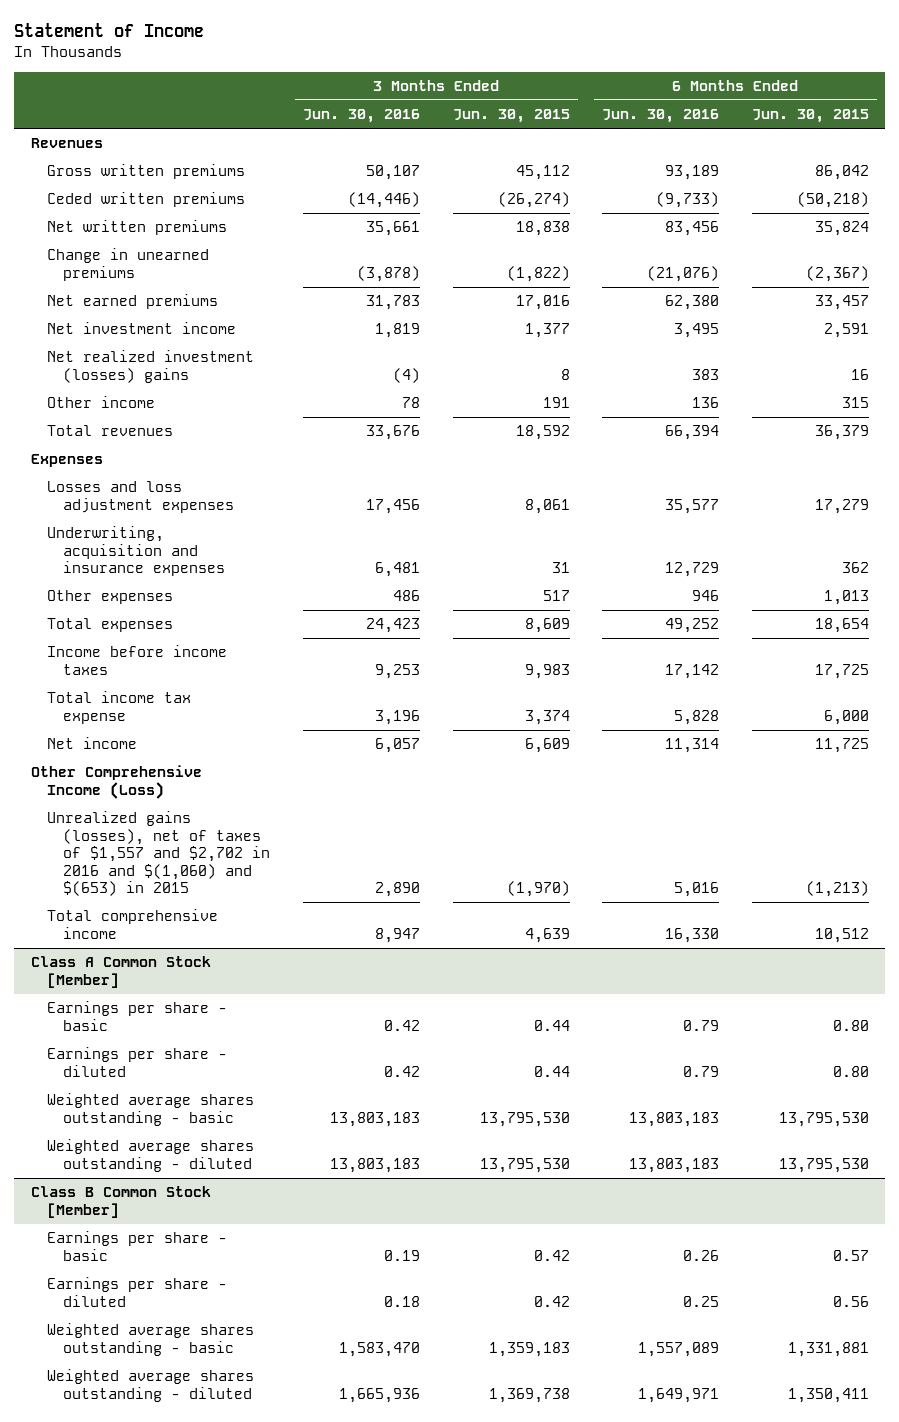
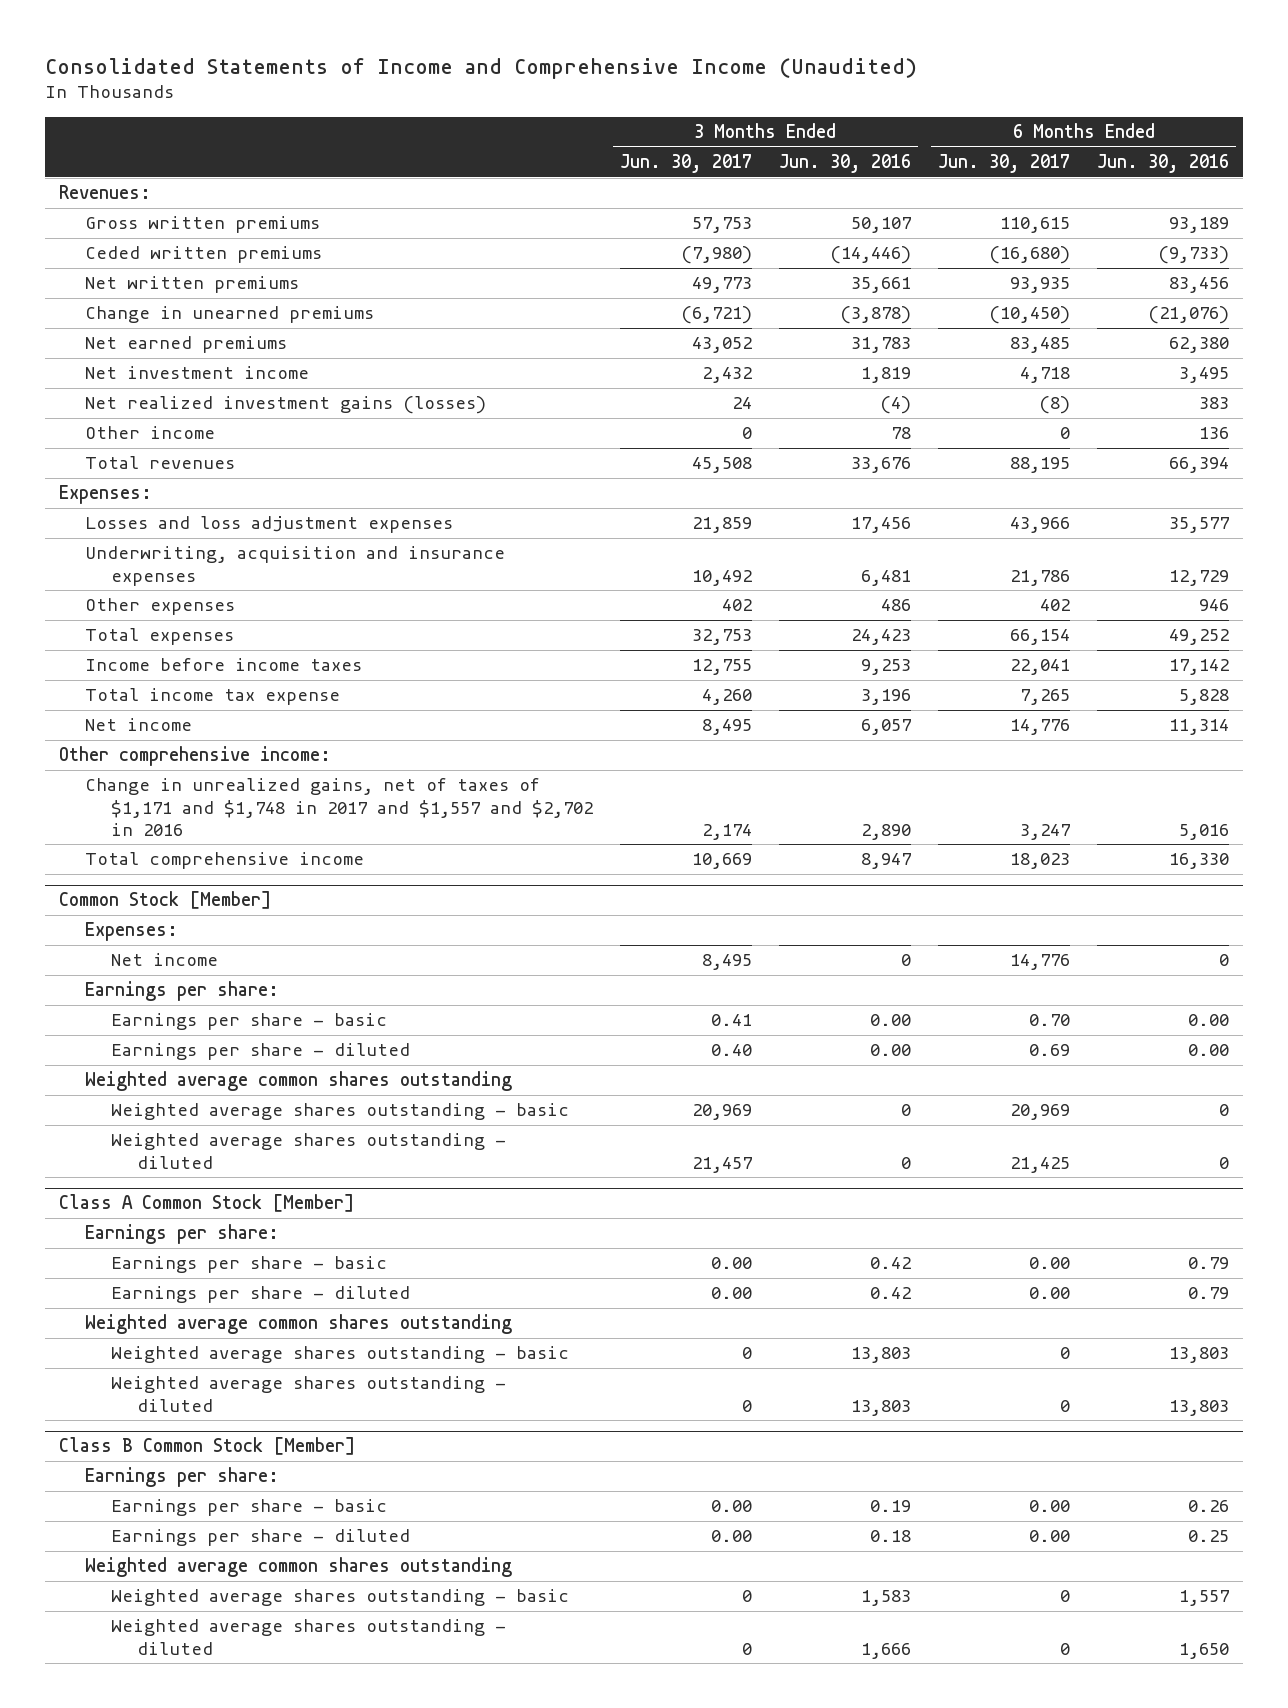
[14,23,205,38] Statement of Income -> [44,57,917,79] Consolidated Statements of Income and Comprehensive Income (Unaudited)
[452,109,570,124] Jun. 30, 2015 -> none
[751,109,869,124] Jun. 30, 2015 -> none
none -> [619,154,752,174] Jun. 30, 2017
none -> [938,154,1071,174] Jun. 30, 2017
[30,138,103,149] Revenues -> [58,185,151,200] Revenues:
[47,350,255,383] Net realized investment (losses) gains -> [84,396,486,415] Net realized investment gains (losses)
[30,454,103,468] Expenses -> [58,485,152,505] Expenses:
[30,765,202,799] Other Comprehensive Income (Loss) -> [58,746,331,767] Other comprehensive income:
[47,811,271,897] Unrealized gains (losses), net of taxes of $1,557 and $2,702 in 2016 and $(1,060) and $(653) in 2015 -> [84,778,593,836] Change in unrealized gains, net of taxes of $1,171 and $1,748 in 2017 and $1,557 and $2,702 in 2016
none -> [58,891,271,910] Common Stock [Member]
none -> [84,922,178,942] Expenses:
none -> [110,953,218,967] Net income
none -> [84,981,279,1002] Earnings per share:
none -> [110,1013,387,1031] Earnings per share - basic
none -> [110,1043,410,1061] Earnings per share - diluted
none -> [84,1071,512,1092] Weighted average common shares outstanding
none -> [110,1103,569,1121] Weighted average shares outstanding - basic
none -> [110,1133,506,1169] Weighted average shares outstanding - diluted
none -> [84,1224,279,1245] Earnings per share:
none -> [84,1314,512,1335] Weighted average common shares outstanding
[330,1111,421,1127] 13,803,183 -> [850,1347,911,1364] 13,803
[629,1111,720,1127] 13,803,183 -> [1169,1347,1230,1364] 13,803
[330,1157,421,1173] 13,803,183 -> [850,1399,911,1416] 13,803
[629,1157,720,1173] 13,803,183 -> [1169,1399,1230,1416] 13,803
none -> [84,1467,279,1488] Earnings per share:
none -> [84,1557,512,1578] Weighted average common shares outstanding
[339,1341,421,1357] 1,583,470 -> [860,1590,911,1607] 1,583
[638,1341,720,1357] 1,557,089 -> [1179,1590,1230,1607] 1,557
[339,1387,421,1403] 1,665,936 -> [860,1642,911,1659] 1,666
[638,1387,720,1403] 1,649,971 -> [1179,1642,1230,1659] 1,650

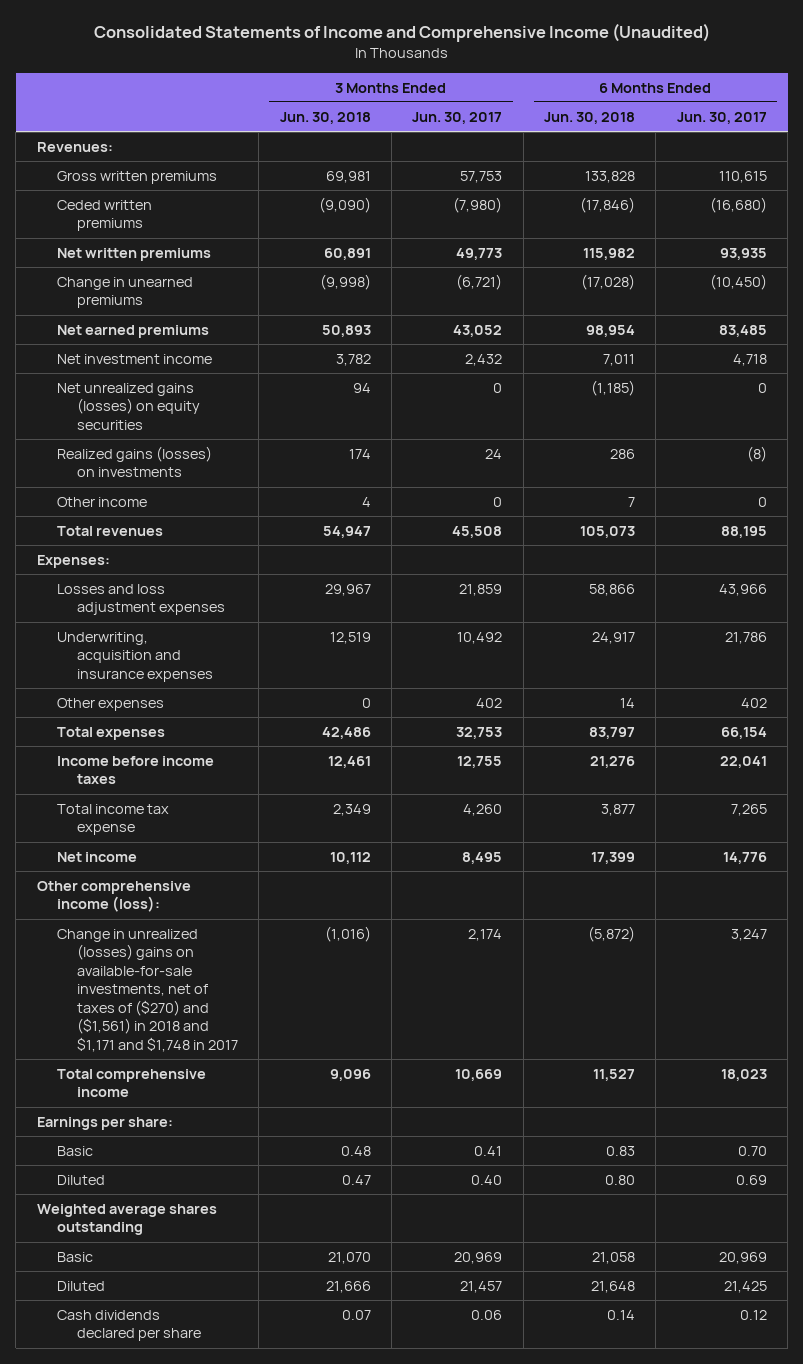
[778,154,911,174] Jun. 30, 2016 -> none
[1097,154,1230,174] Jun. 30, 2016 -> none
none -> [279,111,371,124] Jun. 30, 2018
none -> [544,111,636,124] Jun. 30, 2018
none -> [56,382,201,430] Net unrealized gains (losses) on equity securities
[84,396,486,415] Net realized investment gains (losses) -> [56,445,212,478] Realized gains (losses) on investments
[58,746,331,767] Other comprehensive income: -> [36,880,191,913] Other comprehensive income (loss):
[84,778,593,836] Change in unrealized gains, net of taxes of $1,171 and $1,748 in 2017 and $1,557 and $2,702 in 2016 -> [56,928,239,1052] Change in unrealized (losses) gains on available-for-sale investments, net of taxes of ($270) and ($1,561) in 2018 and $1,171 and $1,748 in 2017
[58,891,271,910] Common Stock [Member] -> none
[84,922,178,942] Expenses: -> none
[110,953,218,967] Net income -> none
[58,1194,354,1213] Class A Common Stock [Member] -> none
[84,1224,279,1245] Earnings per share: -> none
[110,1256,387,1274] Earnings per share - basic -> none
[110,1286,410,1304] Earnings per share - diluted -> none
[84,1314,512,1335] Weighted average common shares outstanding -> none
[110,1346,569,1364] Weighted average shares outstanding - basic -> none
[110,1376,506,1412] Weighted average shares outstanding - diluted -> none
[58,1437,355,1456] Class B Common Stock [Member] -> none
[84,1467,279,1488] Earnings per share: -> none
[110,1499,387,1517] Earnings per share - basic -> none
[110,1529,410,1547] Earnings per share - diluted -> none
[84,1557,512,1578] Weighted average common shares outstanding -> none
[110,1589,569,1607] Weighted average shares outstanding - basic -> none
[110,1619,506,1655] Weighted average shares outstanding - diluted -> none
[110,1013,387,1031] Earnings per share - basic -> [56,1145,93,1156] Basic
[110,1043,410,1061] Earnings per share - diluted -> [56,1174,105,1185] Diluted
[84,1071,512,1092] Weighted average common shares outstanding -> [36,1203,217,1236] Weighted average shares outstanding
[110,1103,569,1121] Weighted average shares outstanding - basic -> [56,1251,93,1262] Basic
[110,1133,506,1169] Weighted average shares outstanding - diluted -> [56,1280,105,1291] Diluted
none -> [56,1309,202,1342] Cash dividends declared per share

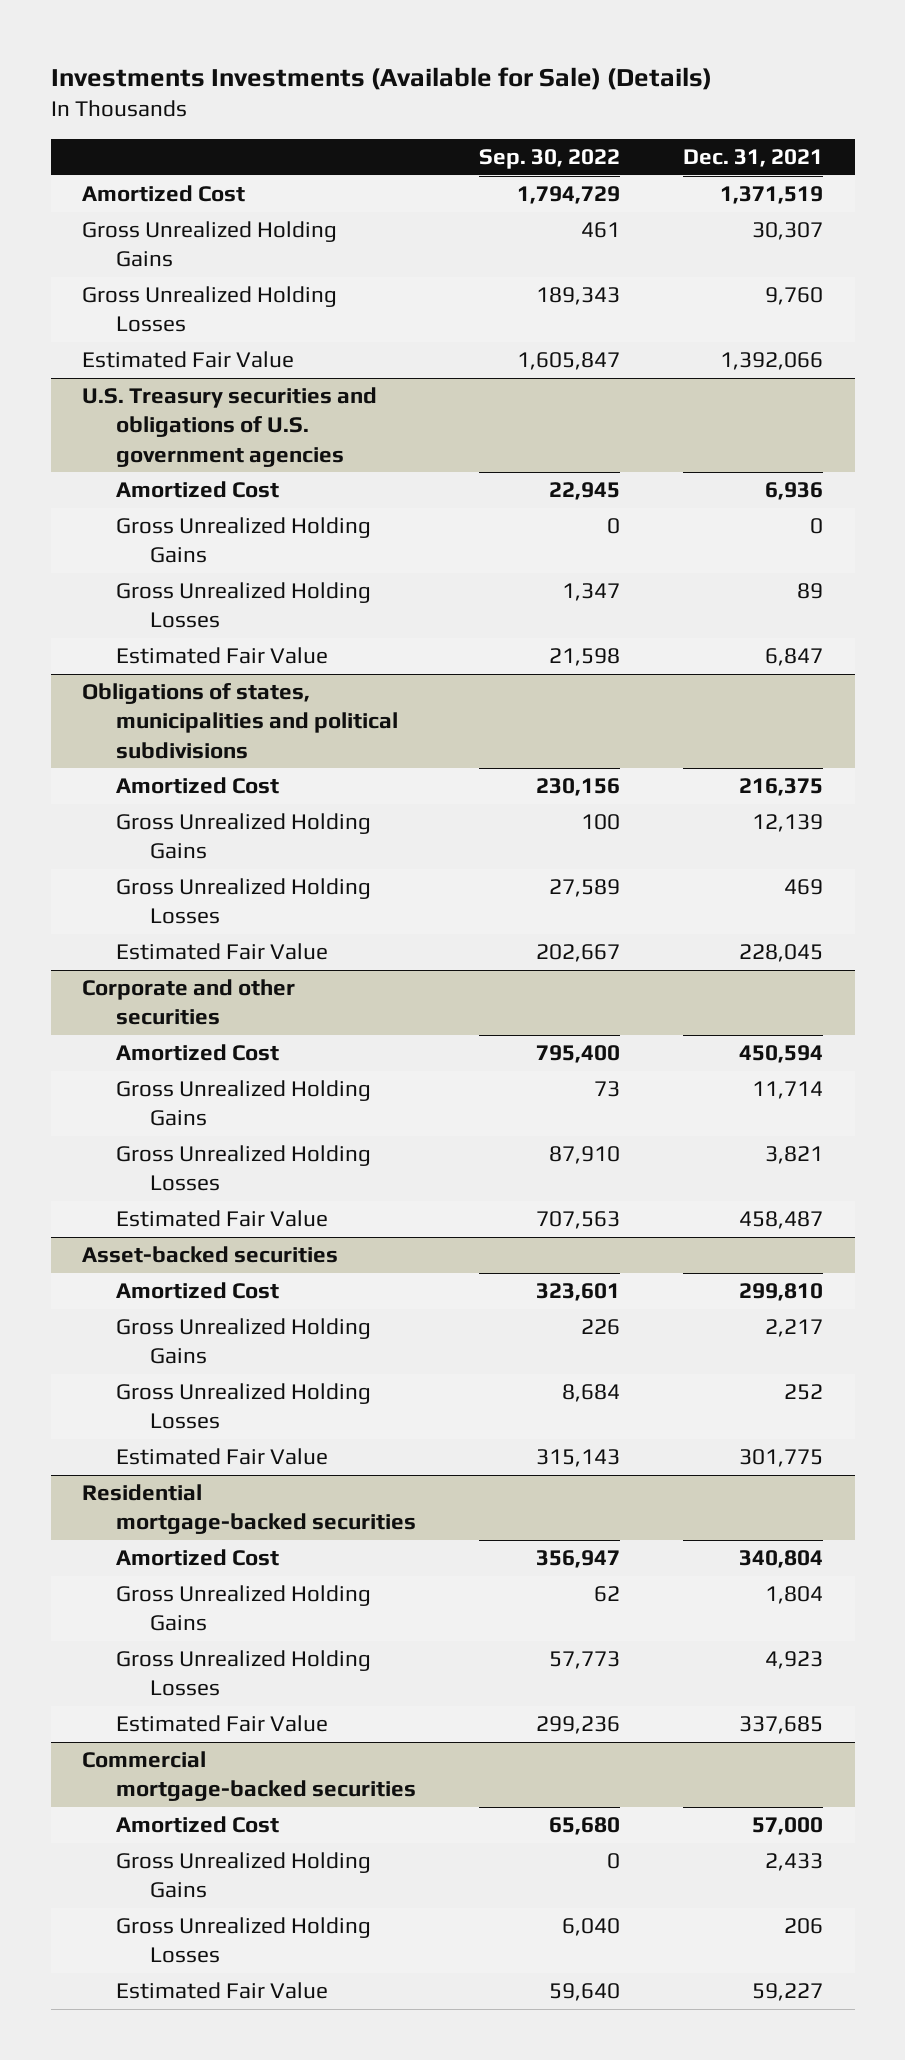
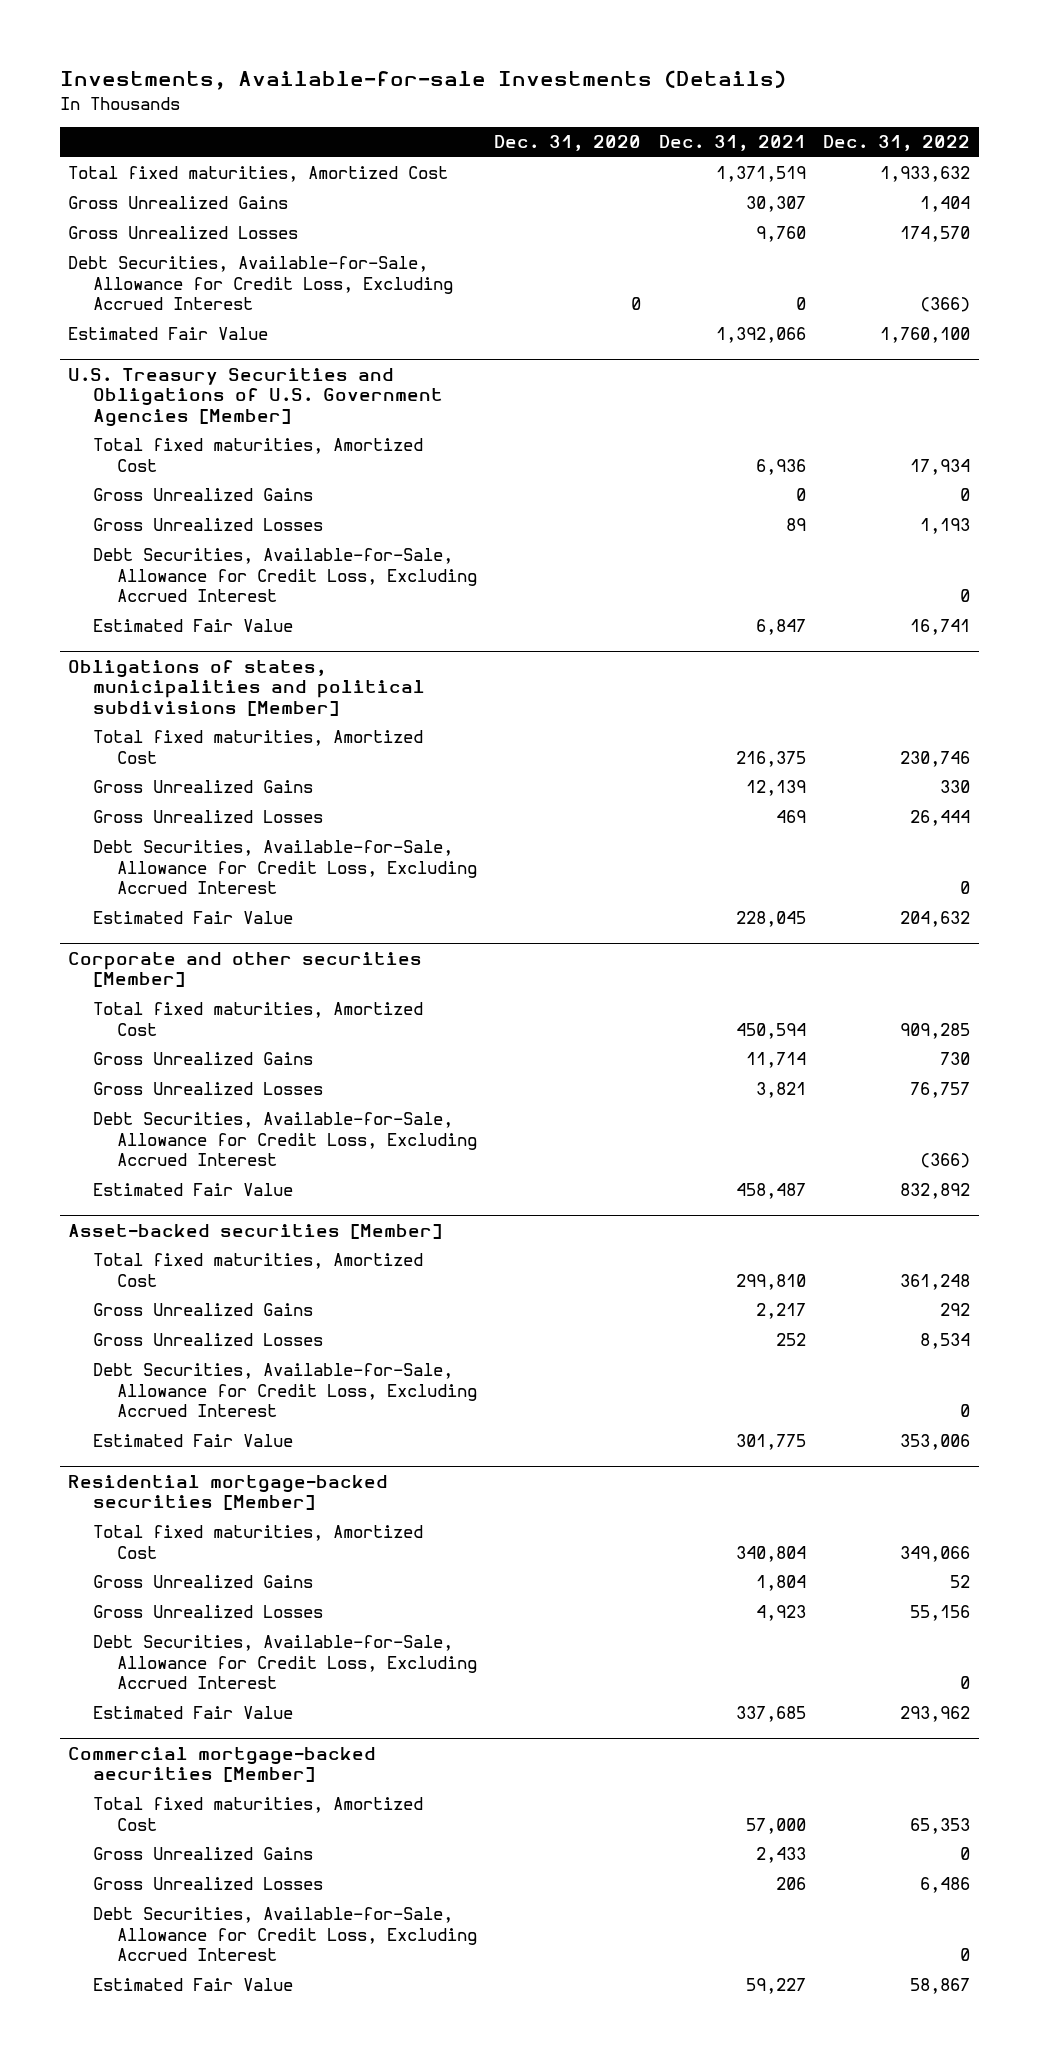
[50,66,712,90] Investments Investments (Available for Sale) (Details) -> [59,70,786,91] Investments, Available-for-sale Investments (Details)
[479,149,621,170] Sep. 30, 2022 -> none
none -> [494,135,642,152] Dec. 31, 2020
none -> [823,135,971,152] Dec. 31, 2022
[82,185,246,203] Amortized Cost -> [68,166,449,183] Total fixed maturities, Amortized Cost
[82,221,338,268] Gross Unrealized Holding Gains -> [68,196,289,210] Gross Unrealized Gains
[82,286,338,333] Gross Unrealized Holding Losses -> [68,226,299,240] Gross Unrealized Losses
none -> [68,256,453,311] Debt Securities, Available-for-Sale, Allowance for Credit Loss, Excluding Accrued Interest
[82,387,378,467] U.S. Treasury securities and obligations of U.S. government agencies -> [68,367,443,427] U.S. Treasury Securities and Obligations of U.S. Government Agencies [Member]
[116,481,280,499] Amortized Cost -> [92,438,423,472] Total fixed maturities, Amortized Cost
[116,517,372,564] Gross Unrealized Holding Gains -> [92,488,313,502] Gross Unrealized Gains
[116,582,372,629] Gross Unrealized Holding Losses -> [92,518,323,532] Gross Unrealized Losses
none -> [92,548,477,603] Debt Securities, Available-for-Sale, Allowance for Credit Loss, Excluding Accrued Interest
[82,683,399,759] Obligations of states, municipalities and political subdivisions -> [68,659,425,716] Obligations of states, municipalities and political subdivisions [Member]
[116,777,280,795] Amortized Cost -> [92,730,423,764] Total fixed maturities, Amortized Cost
[116,813,372,860] Gross Unrealized Holding Gains -> [92,780,313,794] Gross Unrealized Gains
[116,878,372,925] Gross Unrealized Holding Losses -> [92,810,323,824] Gross Unrealized Losses
none -> [92,840,477,895] Debt Securities, Available-for-Sale, Allowance for Credit Loss, Excluding Accrued Interest
[82,979,296,1026] Corporate and other securities -> [68,951,423,988] Corporate and other securities [Member]
[116,1044,280,1062] Amortized Cost -> [92,1002,423,1036] Total fixed maturities, Amortized Cost
[116,1080,372,1127] Gross Unrealized Holding Gains -> [92,1052,313,1066] Gross Unrealized Gains
[116,1145,372,1192] Gross Unrealized Holding Losses -> [92,1082,323,1096] Gross Unrealized Losses
none -> [92,1112,477,1167] Debt Securities, Available-for-Sale, Allowance for Credit Loss, Excluding Accrued Interest
[82,1246,339,1264] Asset-backed securities -> [68,1223,443,1239] Asset-backed securities [Member]
[116,1282,280,1300] Amortized Cost -> [92,1253,423,1287] Total fixed maturities, Amortized Cost
[116,1318,372,1365] Gross Unrealized Holding Gains -> [92,1303,313,1317] Gross Unrealized Gains
[116,1383,372,1430] Gross Unrealized Holding Losses -> [92,1333,323,1347] Gross Unrealized Losses
none -> [92,1363,477,1418] Debt Securities, Available-for-Sale, Allowance for Credit Loss, Excluding Accrued Interest
[82,1484,417,1535] Residential mortgage-backed securities -> [68,1474,389,1511] Residential mortgage-backed securities [Member]
[116,1549,280,1567] Amortized Cost -> [92,1525,423,1559] Total fixed maturities, Amortized Cost
[116,1585,372,1632] Gross Unrealized Holding Gains -> [92,1575,313,1589] Gross Unrealized Gains
[116,1650,372,1697] Gross Unrealized Holding Losses -> [92,1605,323,1619] Gross Unrealized Losses
none -> [92,1635,477,1690] Debt Securities, Available-for-Sale, Allowance for Credit Loss, Excluding Accrued Interest
[116,1816,280,1834] Amortized Cost -> none
[82,1751,417,1802] Commercial mortgage-backed securities -> [68,1746,377,1783] Commercial mortgage-backed aecurities [Member]
none -> [92,1797,423,1831] Total fixed maturities, Amortized Cost
[116,1852,372,1899] Gross Unrealized Holding Gains -> [92,1847,313,1861] Gross Unrealized Gains
[116,1917,372,1964] Gross Unrealized Holding Losses -> [92,1877,323,1891] Gross Unrealized Losses
none -> [92,1907,477,1962] Debt Securities, Available-for-Sale, Allowance for Credit Loss, Excluding Accrued Interest

